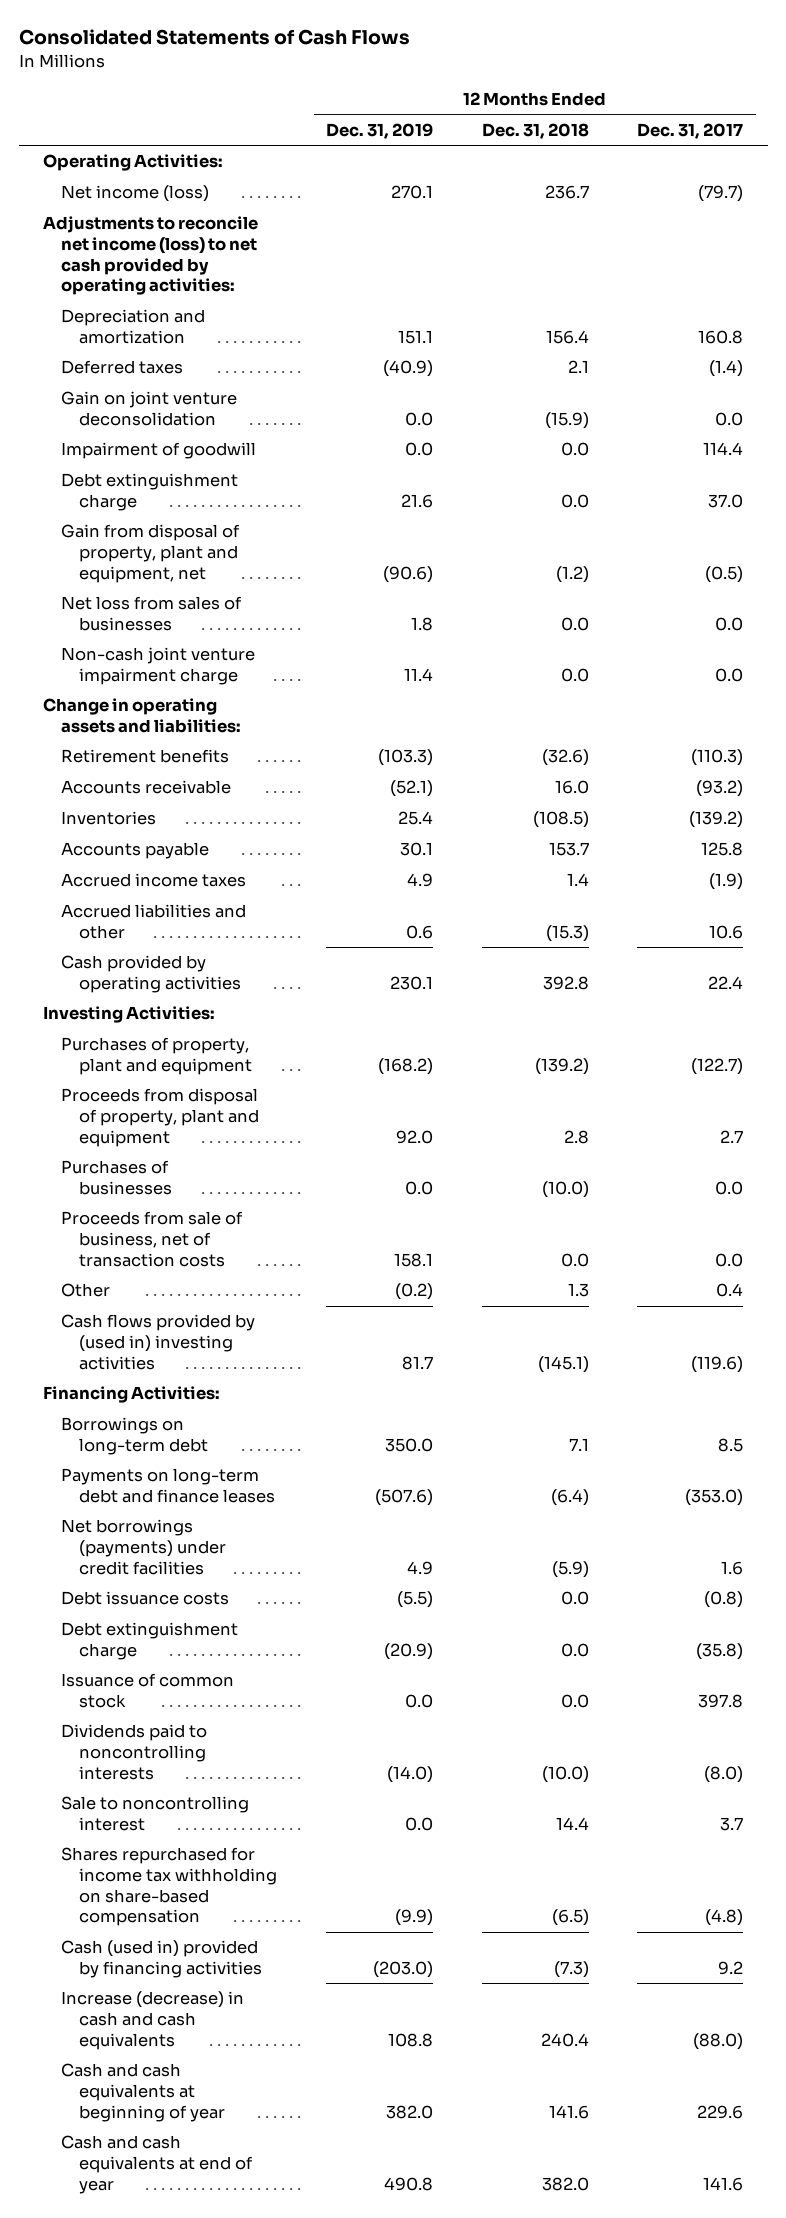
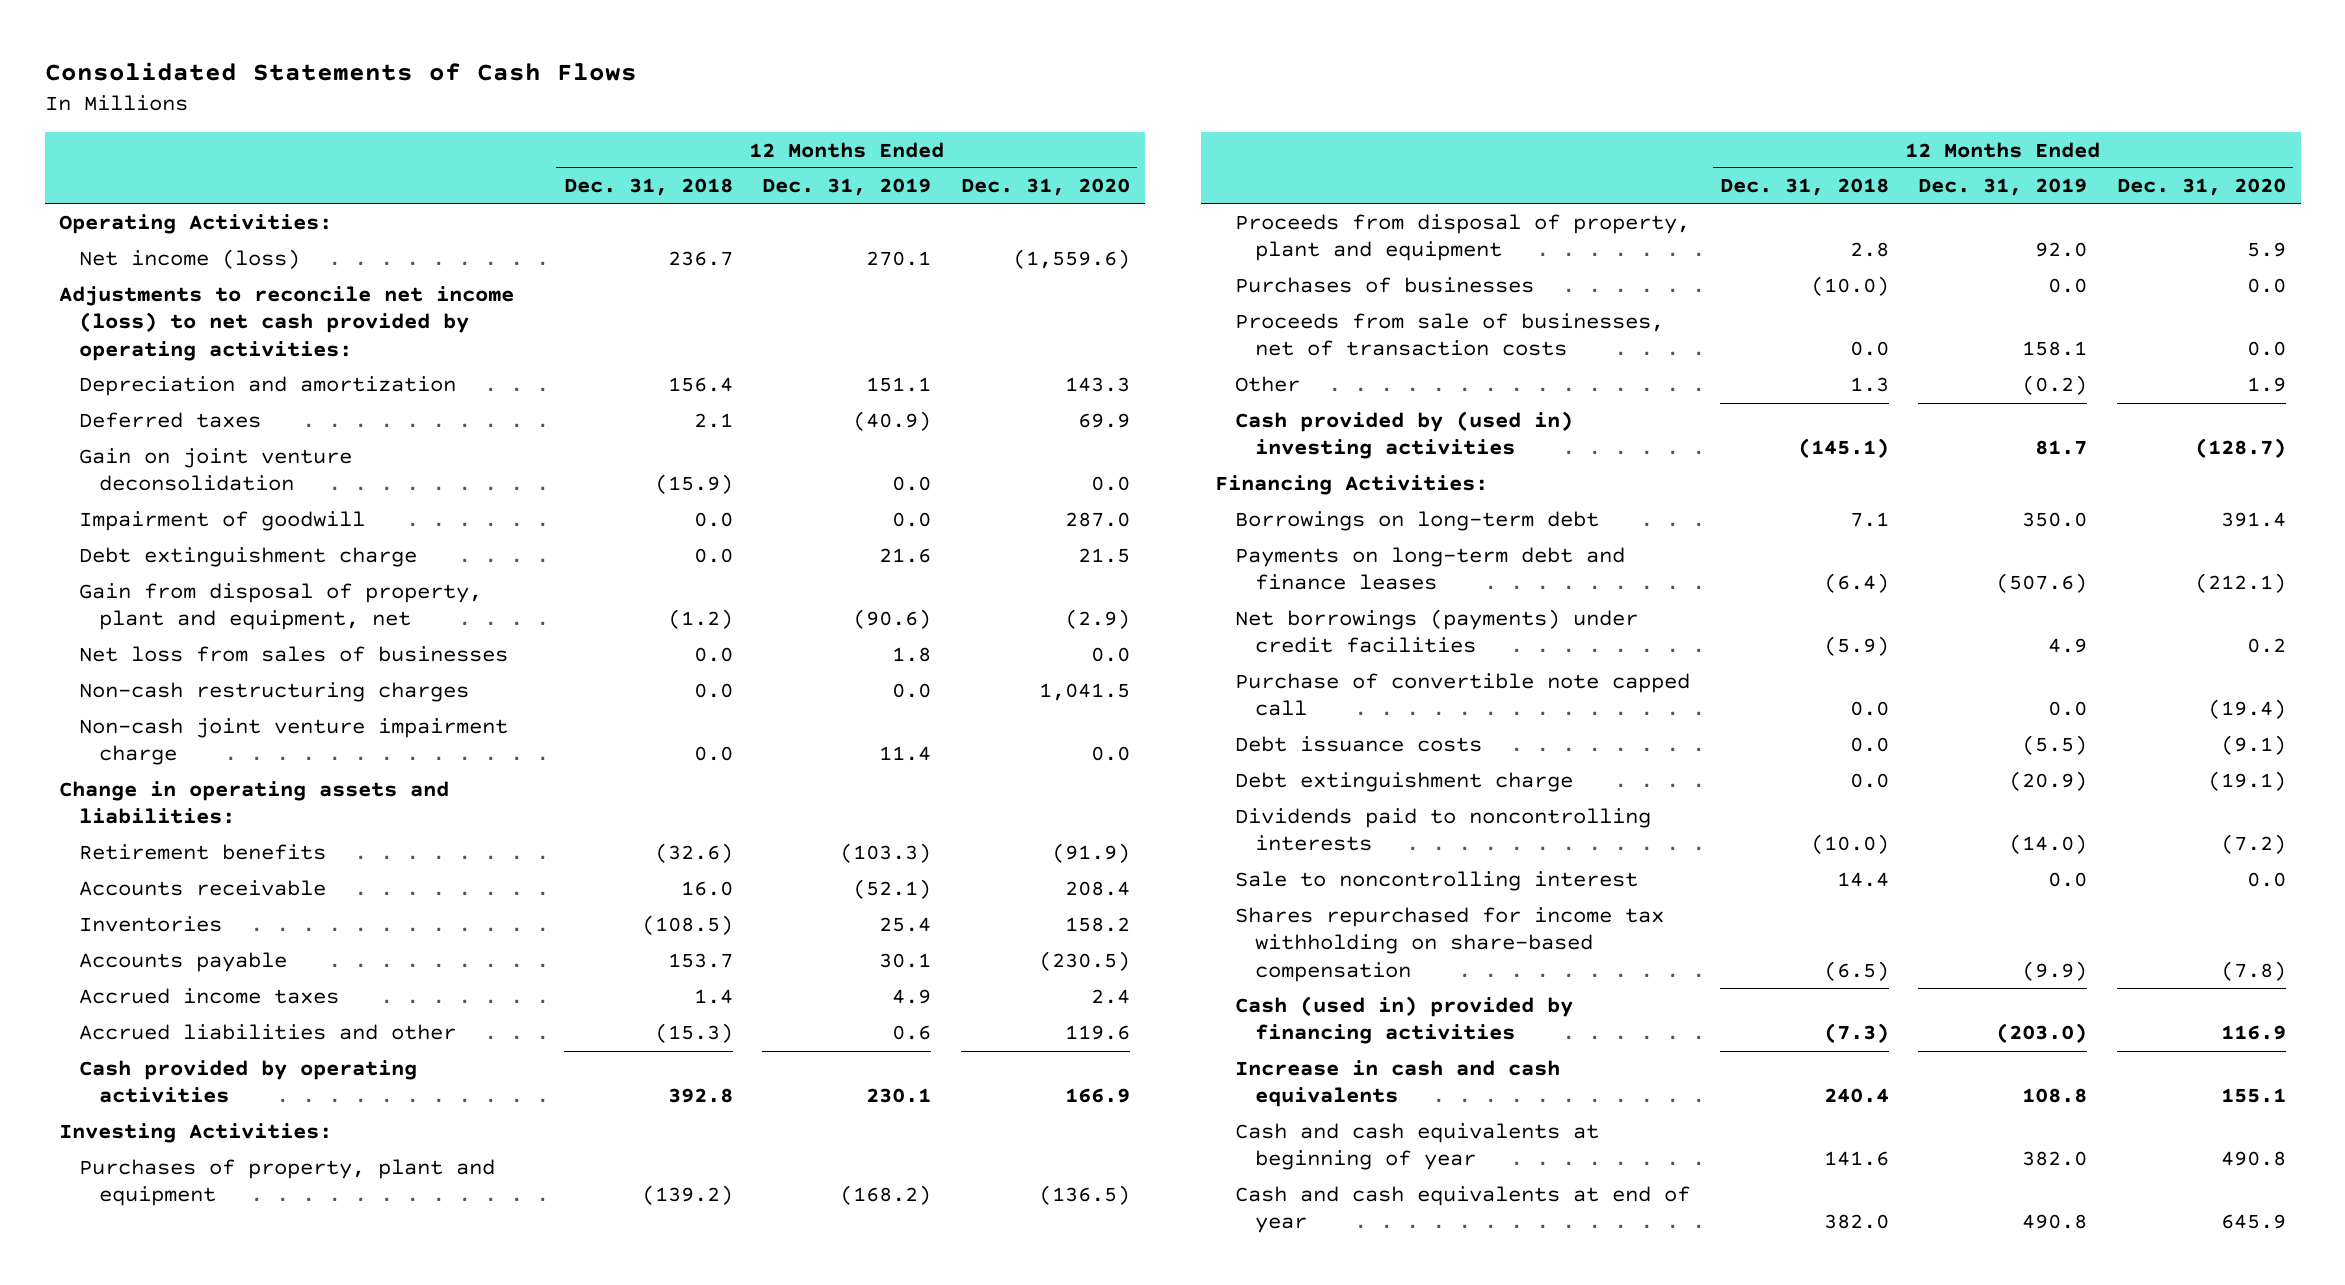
[637,122,744,139] Dec. 31, 2017 -> none
none -> [960,178,1130,197] Dec. 31, 2020
none -> [79,682,470,703] Non-cash restructuring charges
[61,1211,244,1267] Proceeds from sale of business, net of transaction costs -> [1235,313,1665,357] Proceeds from sale of businesses, net of transaction costs
[61,1314,256,1370] Cash flows provided by (used in) investing activities -> [1235,411,1574,460] Cash provided by (used in) investing activities
none -> [1235,673,1691,717] Purchase of convertible note capped call
[61,1673,235,1709] Issuance of common stock -> none
[61,1991,245,2050] Increase (decrease) in cash and cash equivalents -> [1235,1060,1561,1108] Increase in cash and cash equivalents

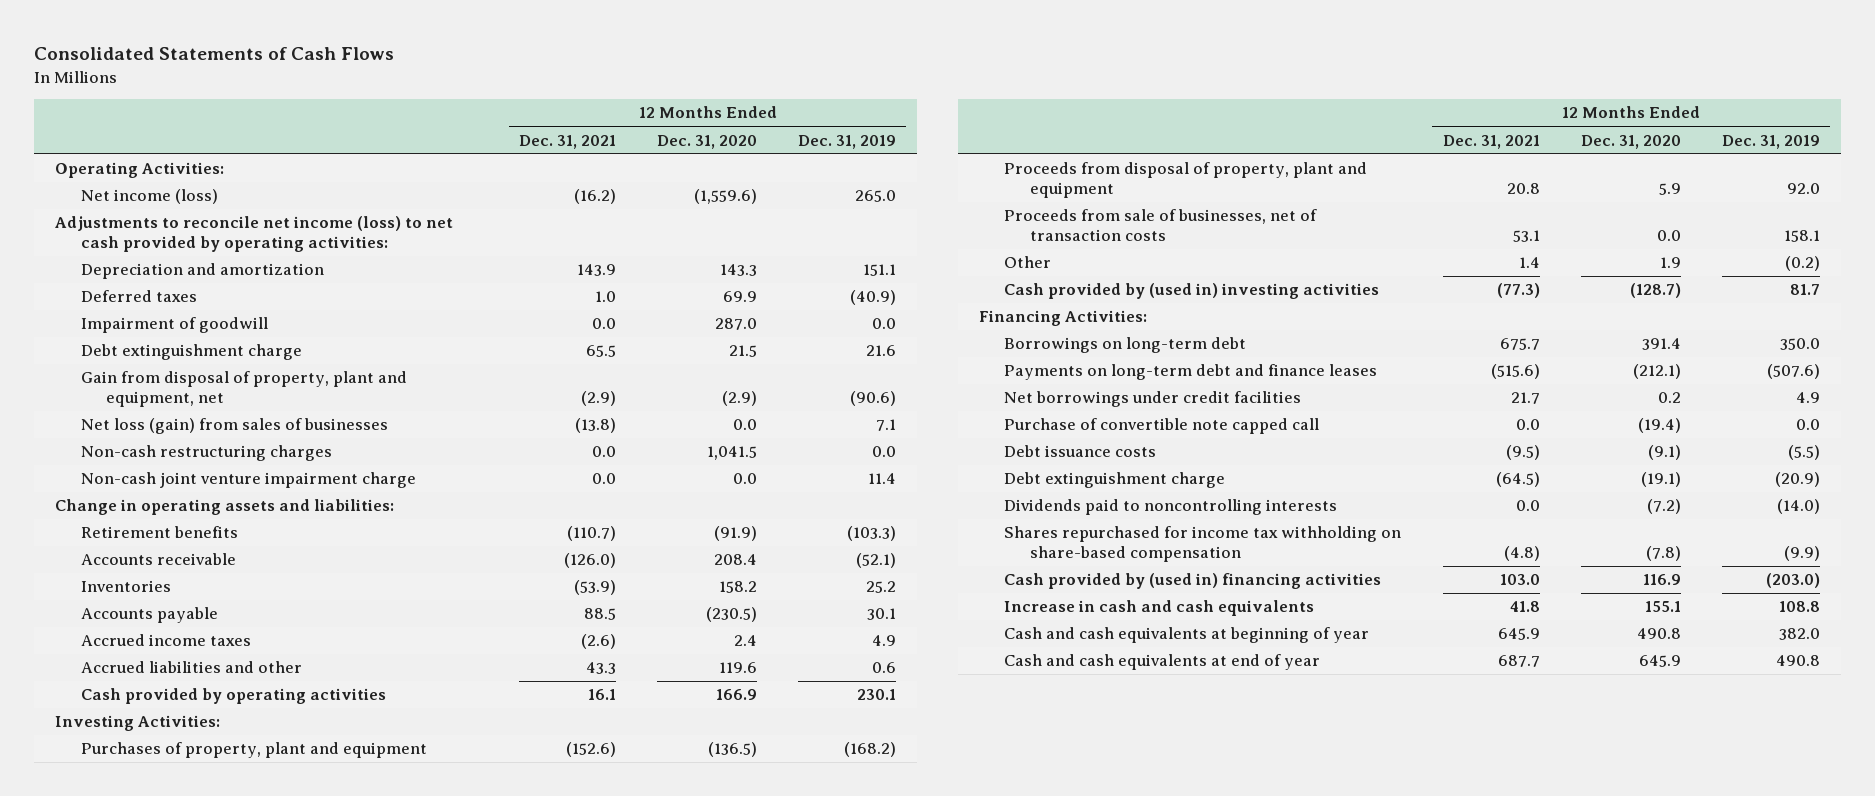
[563,178,733,197] Dec. 31, 2018 -> none
none -> [518,134,616,149] Dec. 31, 2021
[866,251,932,267] 270.1 -> [855,190,897,203] 265.0
[79,448,353,492] Gain on joint venture deconsolidation -> none
[79,646,509,663] Net loss from sales of businesses -> [80,418,388,435] Net loss (gain) from sales of businesses
[892,647,932,663] 1.8 -> [876,419,897,432] 7.1
[879,917,932,933] 25.4 -> [866,581,897,594] 25.2
[1235,277,1535,294] Purchases of businesses -> none
[1235,609,1639,654] Net borrowings (payments) under credit facilities -> [1004,391,1302,408] Net borrowings under credit facilities
[1235,871,1639,892] Sale to noncontrolling interest -> none
[1235,996,1574,1045] Cash (used in) provided by financing activities -> [1004,573,1382,590] Cash provided by (used in) financing activities

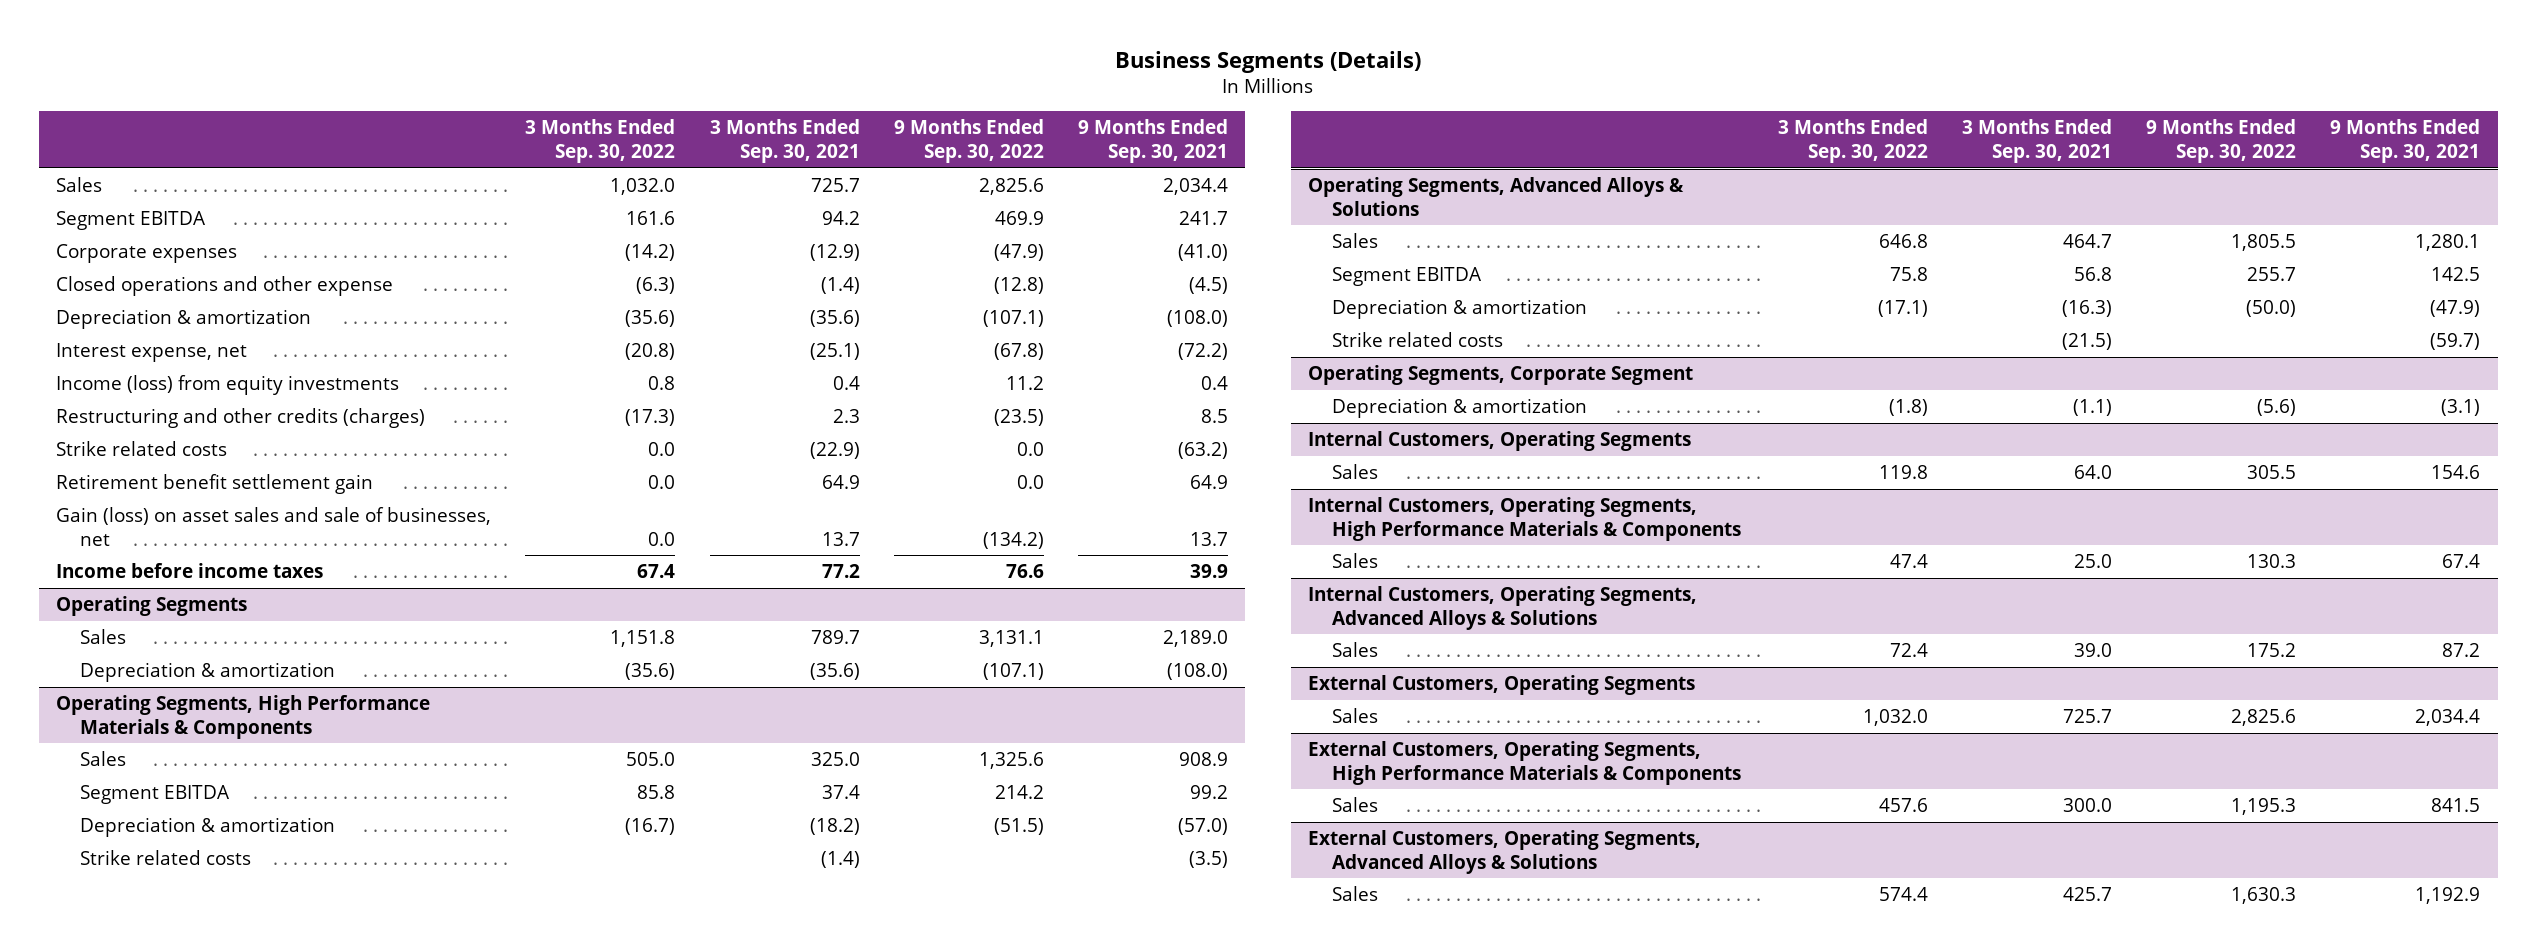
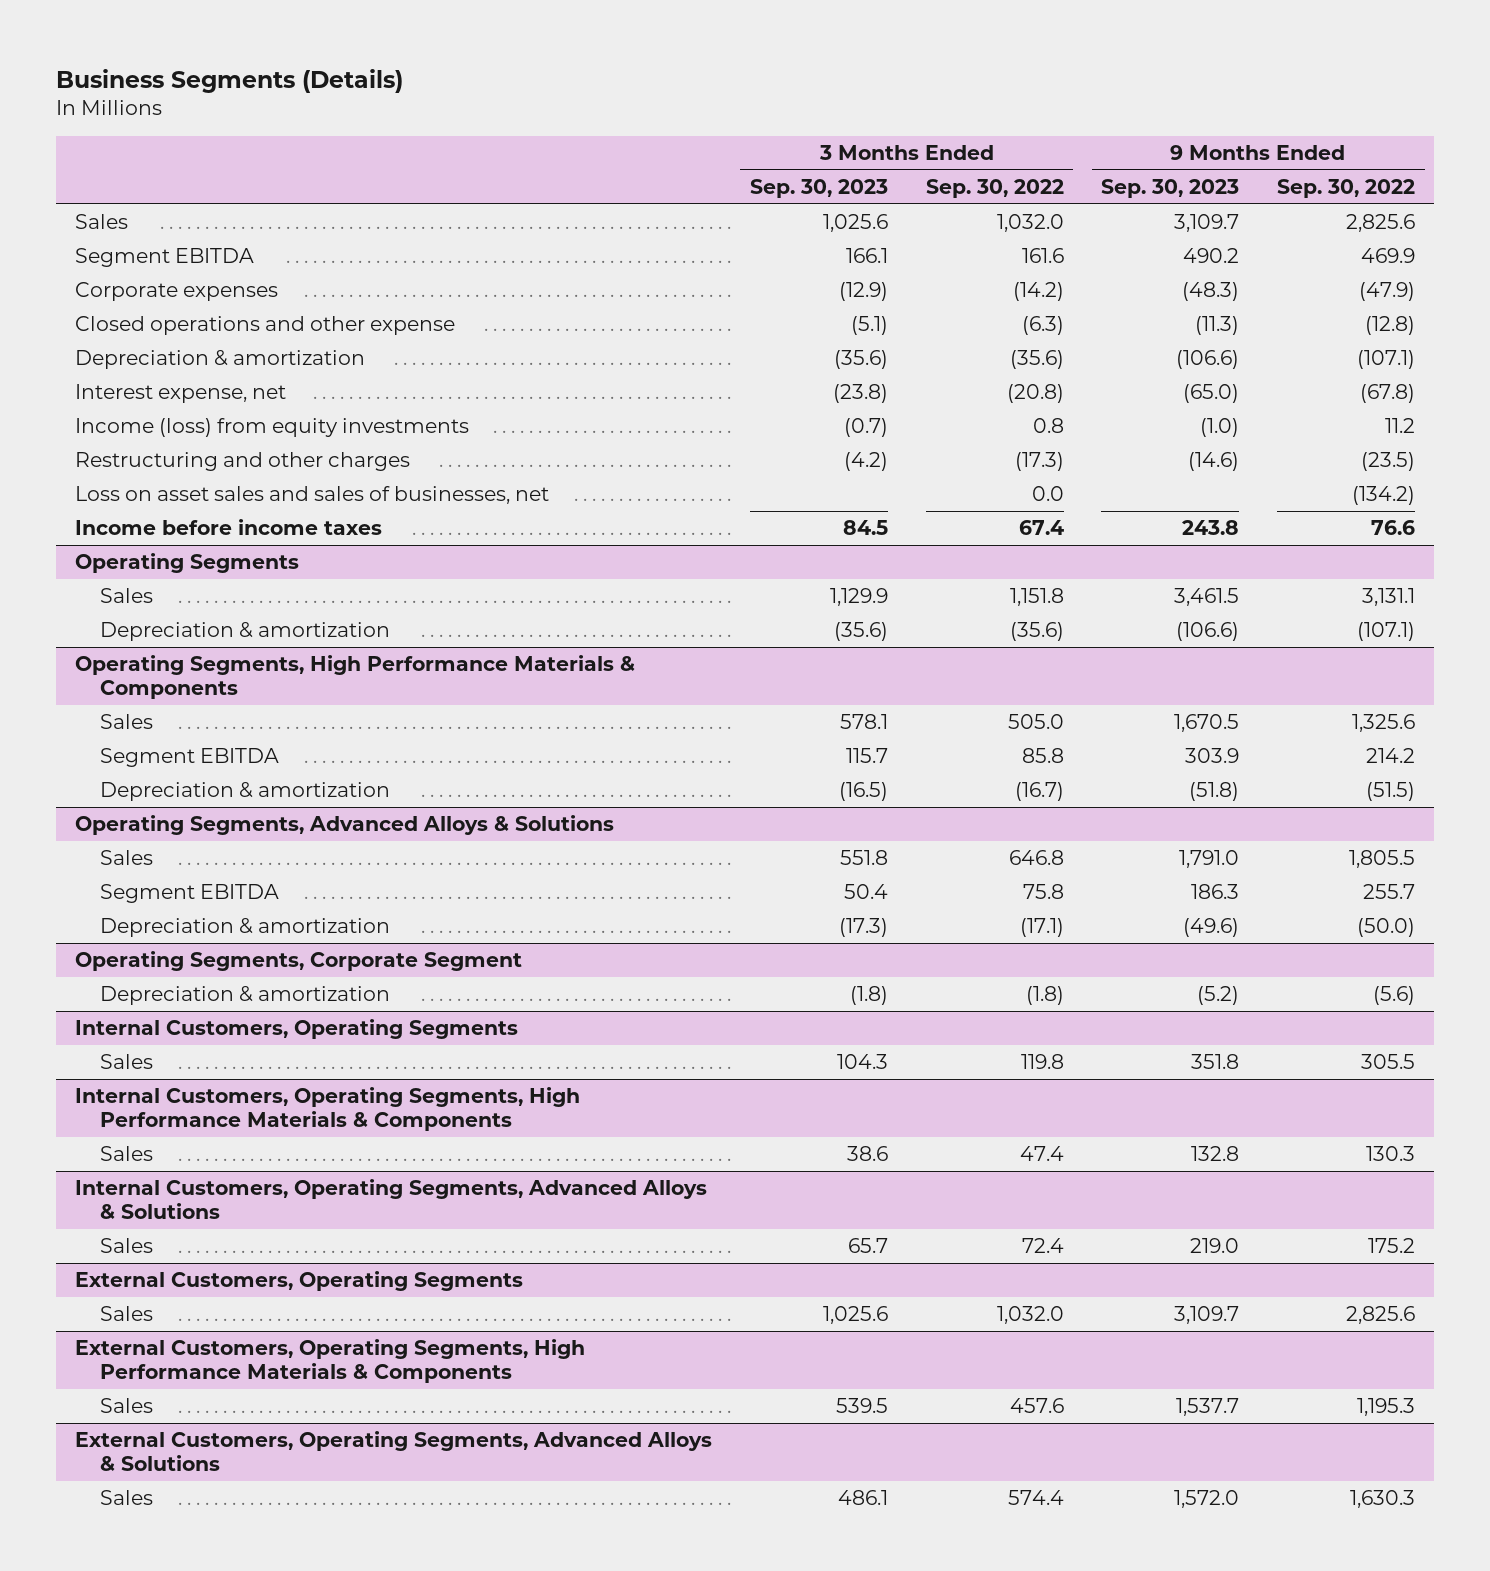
[709,119,860,163] 3 Months Ended Sep. 30, 2021 -> none
[1077,119,1228,163] 9 Months Ended Sep. 30, 2021 -> none
none -> [749,179,888,199] Sep. 30, 2023
none -> [1101,179,1240,199] Sep. 30, 2023
[56,440,228,456] Strike related costs -> none
[56,473,374,494] Retirement benefit settlement gain -> none
[56,407,426,428] Restructuring and other credits (charges) -> [74,452,410,472] Restructuring and other charges
[56,506,492,546] Gain (loss) on asset sales and sale of businesses, net -> [74,486,549,505] Loss on asset sales and sales of businesses, net
[79,849,251,865] Strike related costs -> none
[1332,331,1504,347] Strike related costs -> none

